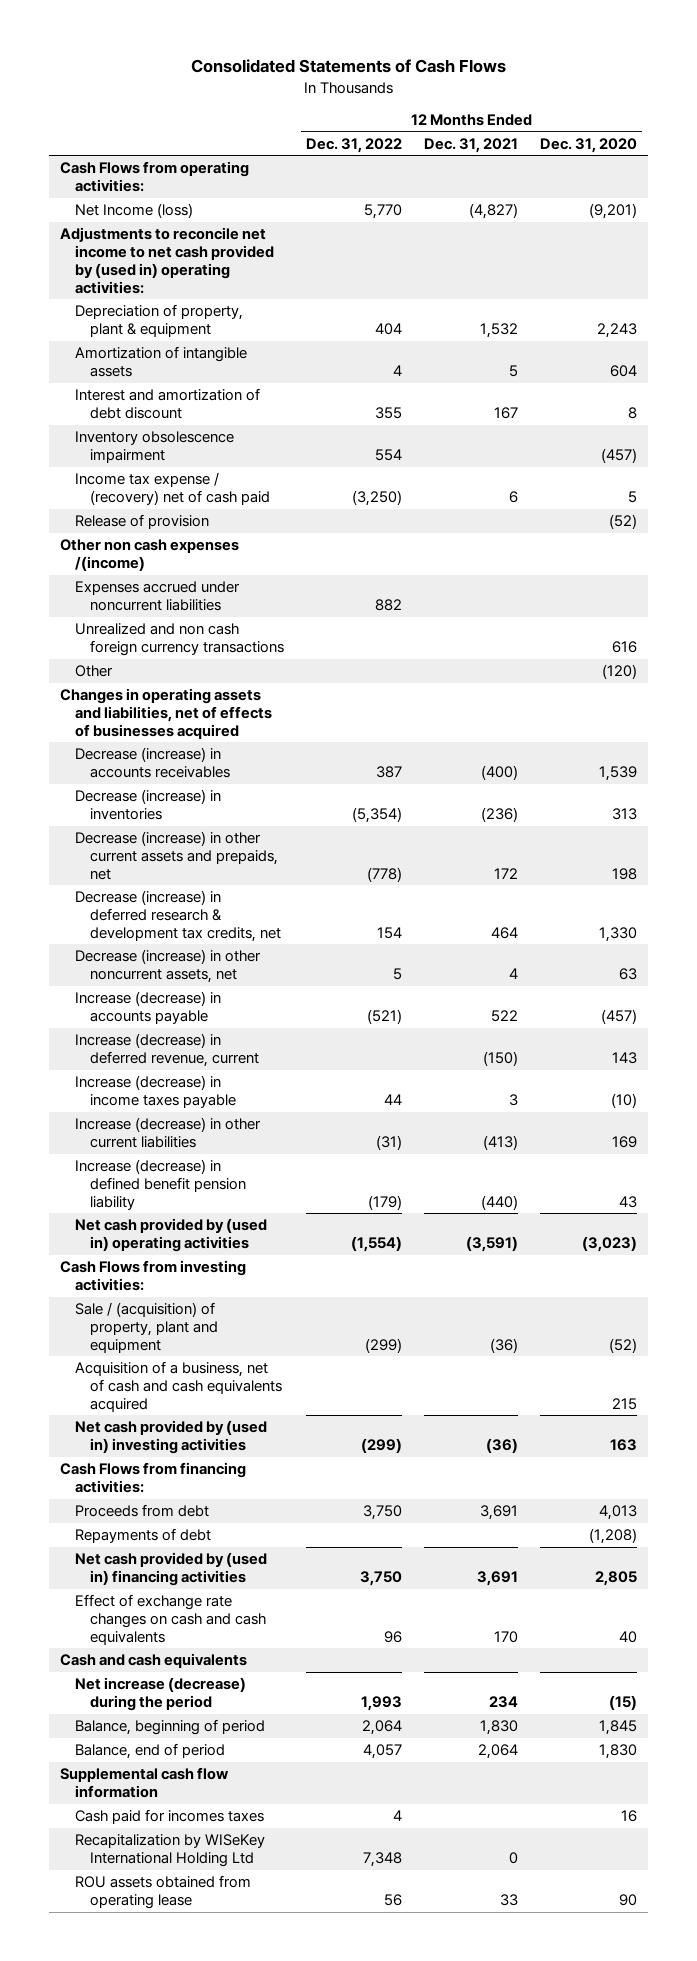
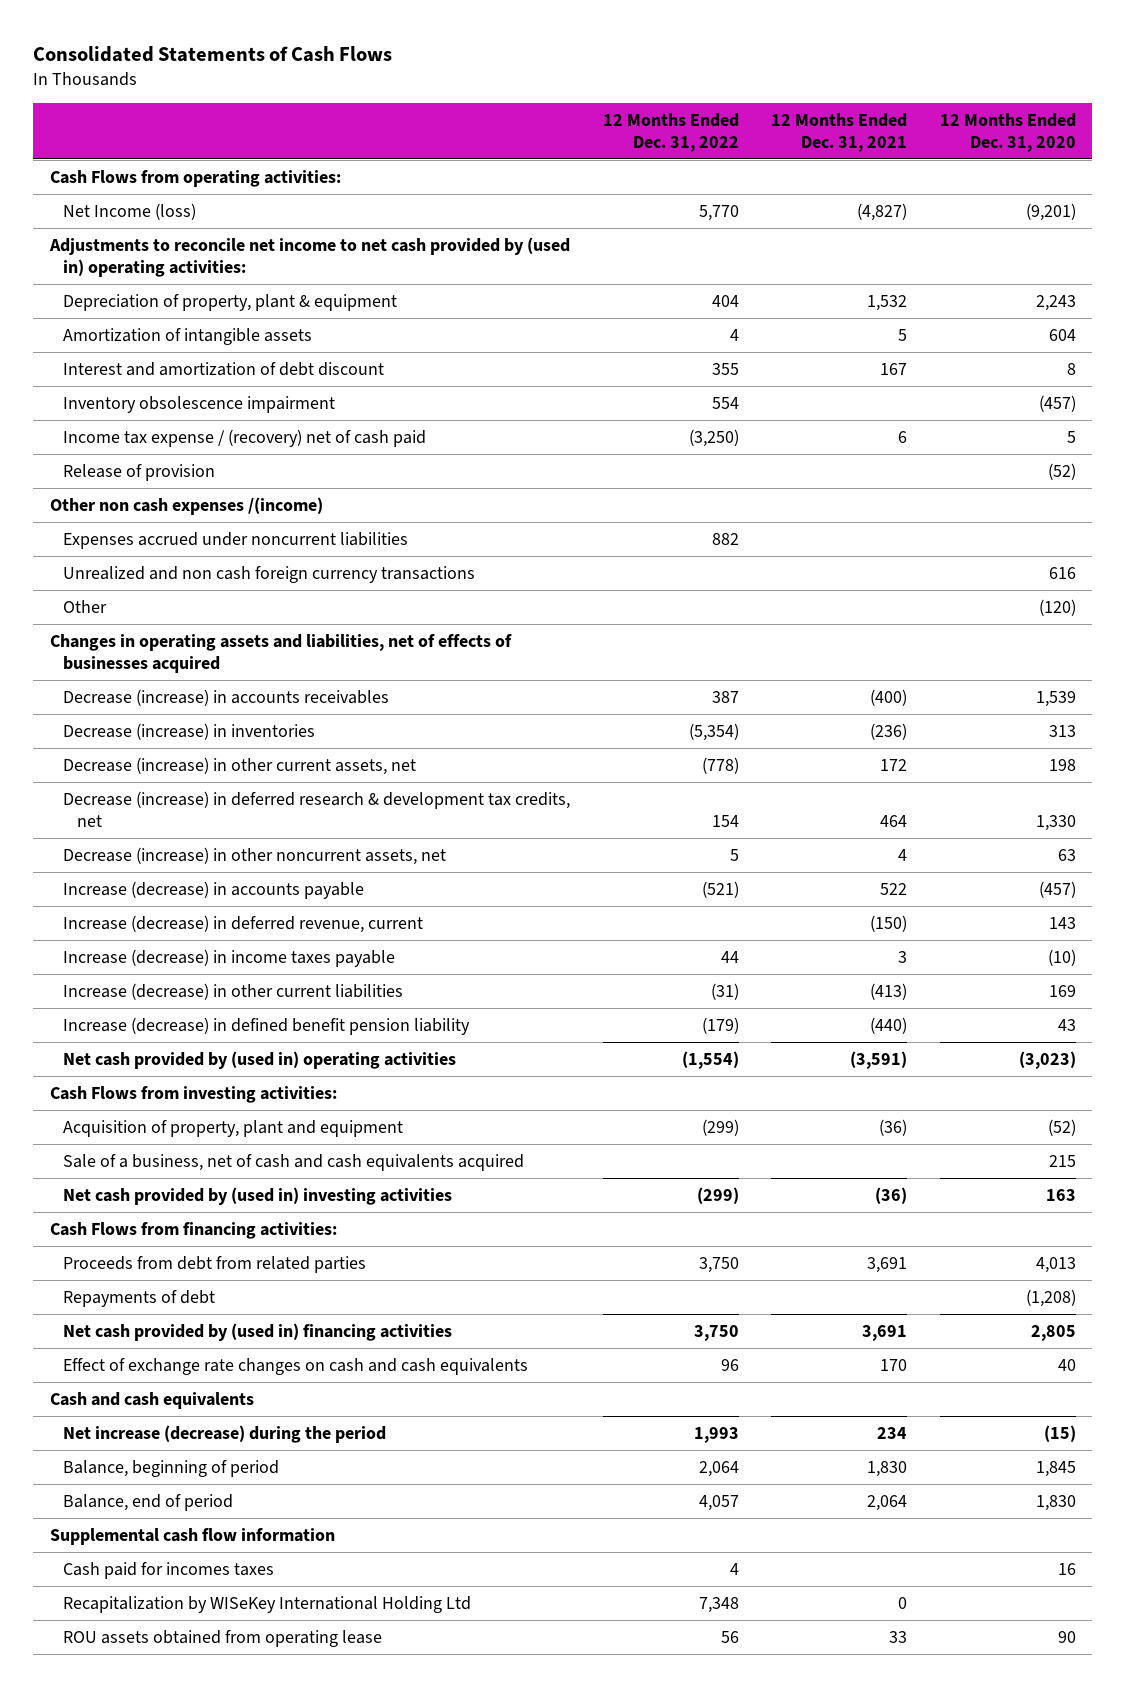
[75,831,279,880] Decrease (increase) in other current assets and prepaids, net -> [63,756,417,775] Decrease (increase) in other current assets, net
[75,1302,219,1353] Sale / (acquisition) of property, plant and equipment -> [63,1119,404,1137] Acquisition of property, plant and equipment
[75,1361,283,1412] Acquisition of a business, net of cash and cash equivalents acquired -> [63,1153,525,1171] Sale of a business, net of cash and cash equivalents acquired
[75,1504,210,1518] Proceeds from debt -> [63,1255,367,1273] Proceeds from debt from related parties

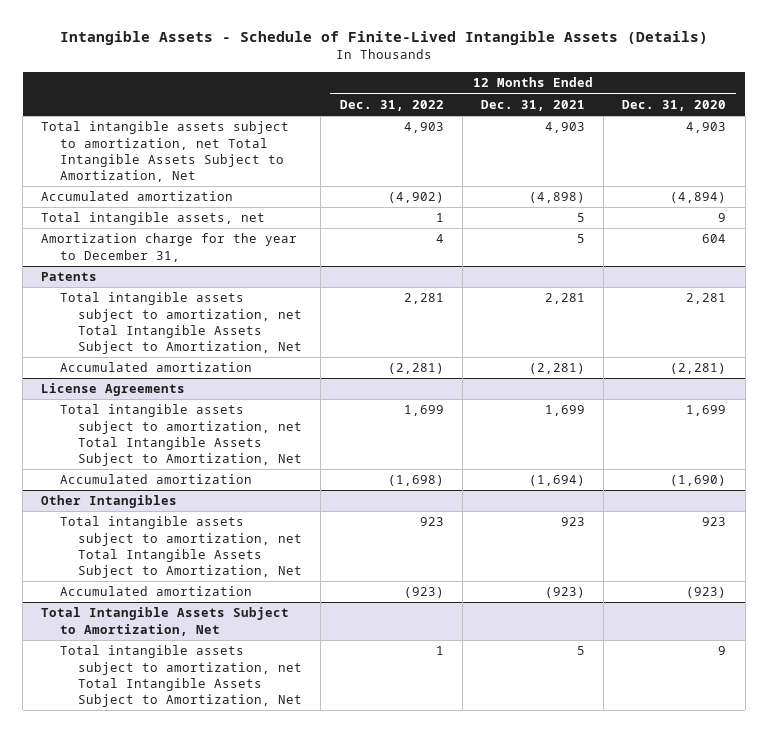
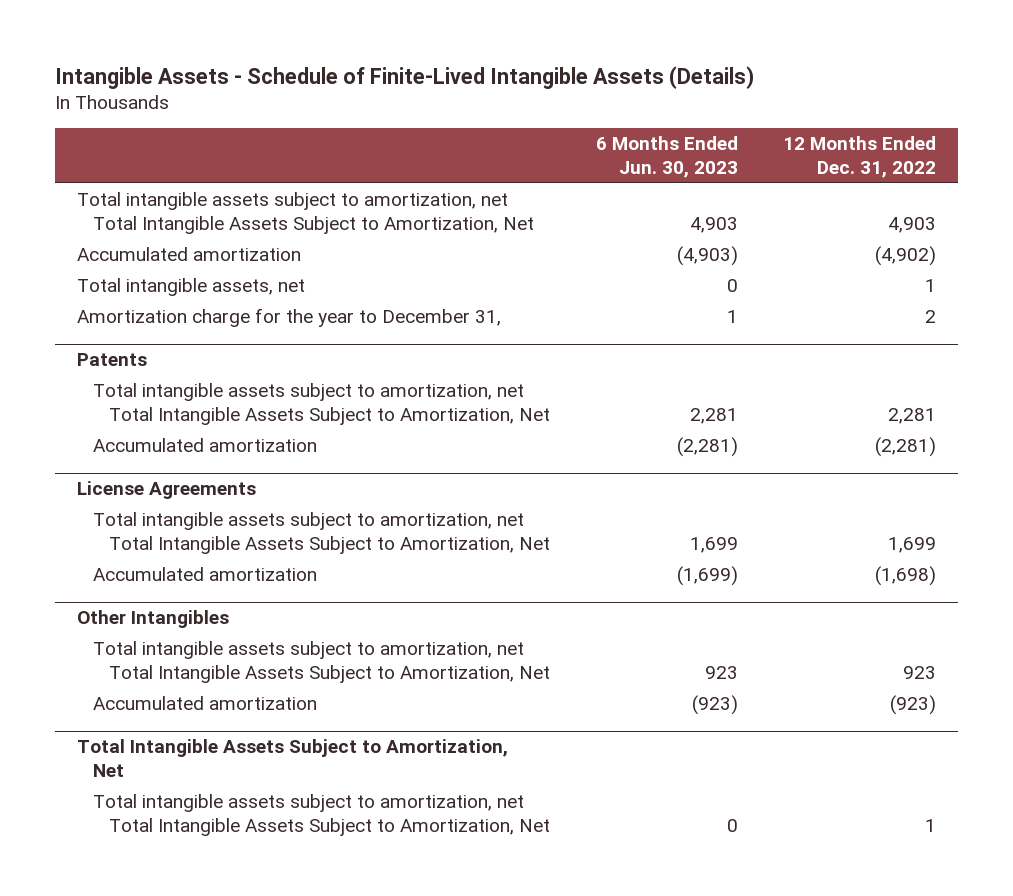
[480,99,585,111] Dec. 31, 2021 -> none
[622,99,727,111] Dec. 31, 2020 -> none
none -> [595,136,738,179] 6 Months Ended Jun. 30, 2023
[435,234,444,244] 4 -> [924,309,936,323] 2

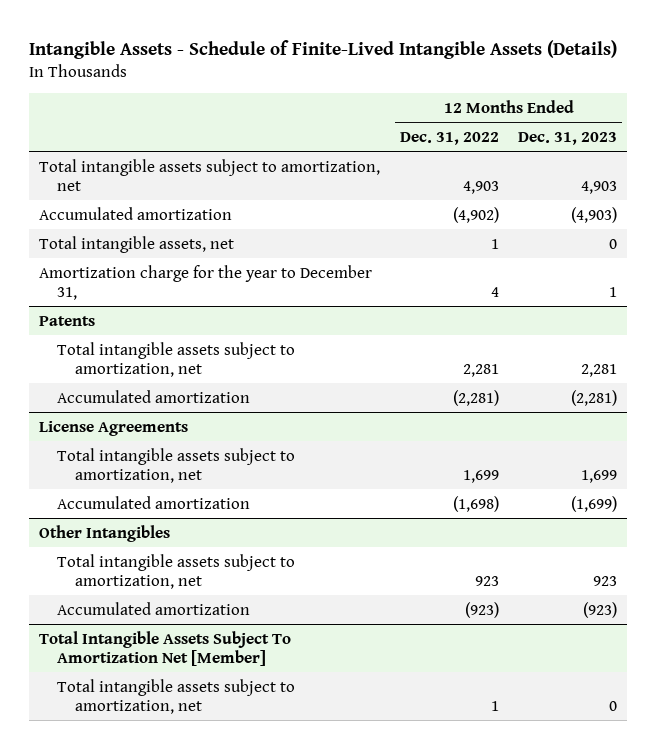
[595,136,738,179] 6 Months Ended Jun. 30, 2023 -> none
none -> [518,131,618,145] Dec. 31, 2023
[77,191,535,235] Total intangible assets subject to amortization, net Total Intangible Assets Subject to Amortization, Net -> [38,158,380,191] Total intangible assets subject to amortization, net
[924,309,936,323] 2 -> [490,286,499,297] 4
[93,382,551,426] Total intangible assets subject to amortization, net Total Intangible Assets Subject to Amortization, Net -> [57,341,296,377] Total intangible assets subject to amortization, net
[93,511,551,555] Total intangible assets subject to amortization, net Total Intangible Assets Subject to Amortization, Net -> [57,447,296,483] Total intangible assets subject to amortization, net
[93,640,551,684] Total intangible assets subject to amortization, net Total Intangible Assets Subject to Amortization, Net -> [57,553,296,589] Total intangible assets subject to amortization, net
[77,738,509,778] Total Intangible Assets Subject to Amortization, Net -> [38,630,291,666] Total Intangible Assets Subject To Amortization Net [Member]
[93,793,551,837] Total intangible assets subject to amortization, net Total Intangible Assets Subject to Amortization, Net -> [57,678,296,714] Total intangible assets subject to amortization, net

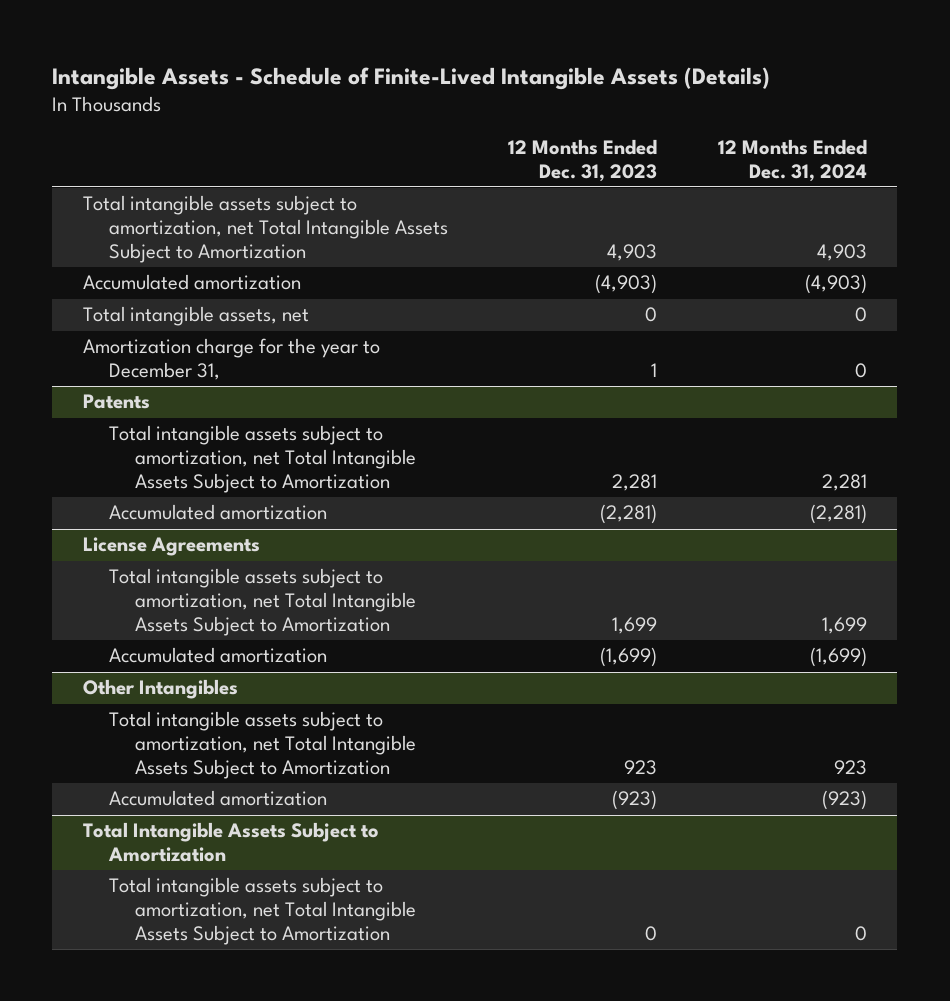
[399,131,499,145] Dec. 31, 2022 -> none
none -> [718,138,868,182] 12 Months Ended Dec. 31, 2024
[38,158,380,191] Total intangible assets subject to amortization, net -> [82,195,448,263] Total intangible assets subject to amortization, net Total Intangible Assets Subject to Amortization
[57,341,296,377] Total intangible assets subject to amortization, net -> [108,425,416,493] Total intangible assets subject to amortization, net Total Intangible Assets Subject to Amortization
[57,447,296,483] Total intangible assets subject to amortization, net -> [108,568,416,636] Total intangible assets subject to amortization, net Total Intangible Assets Subject to Amortization
[57,553,296,589] Total intangible assets subject to amortization, net -> [108,711,416,779] Total intangible assets subject to amortization, net Total Intangible Assets Subject to Amortization
[38,630,291,666] Total Intangible Assets Subject To Amortization Net [Member] -> [82,822,379,863] Total Intangible Assets Subject to Amortization
[57,678,296,714] Total intangible assets subject to amortization, net -> [108,877,416,945] Total intangible assets subject to amortization, net Total Intangible Assets Subject to Amortization

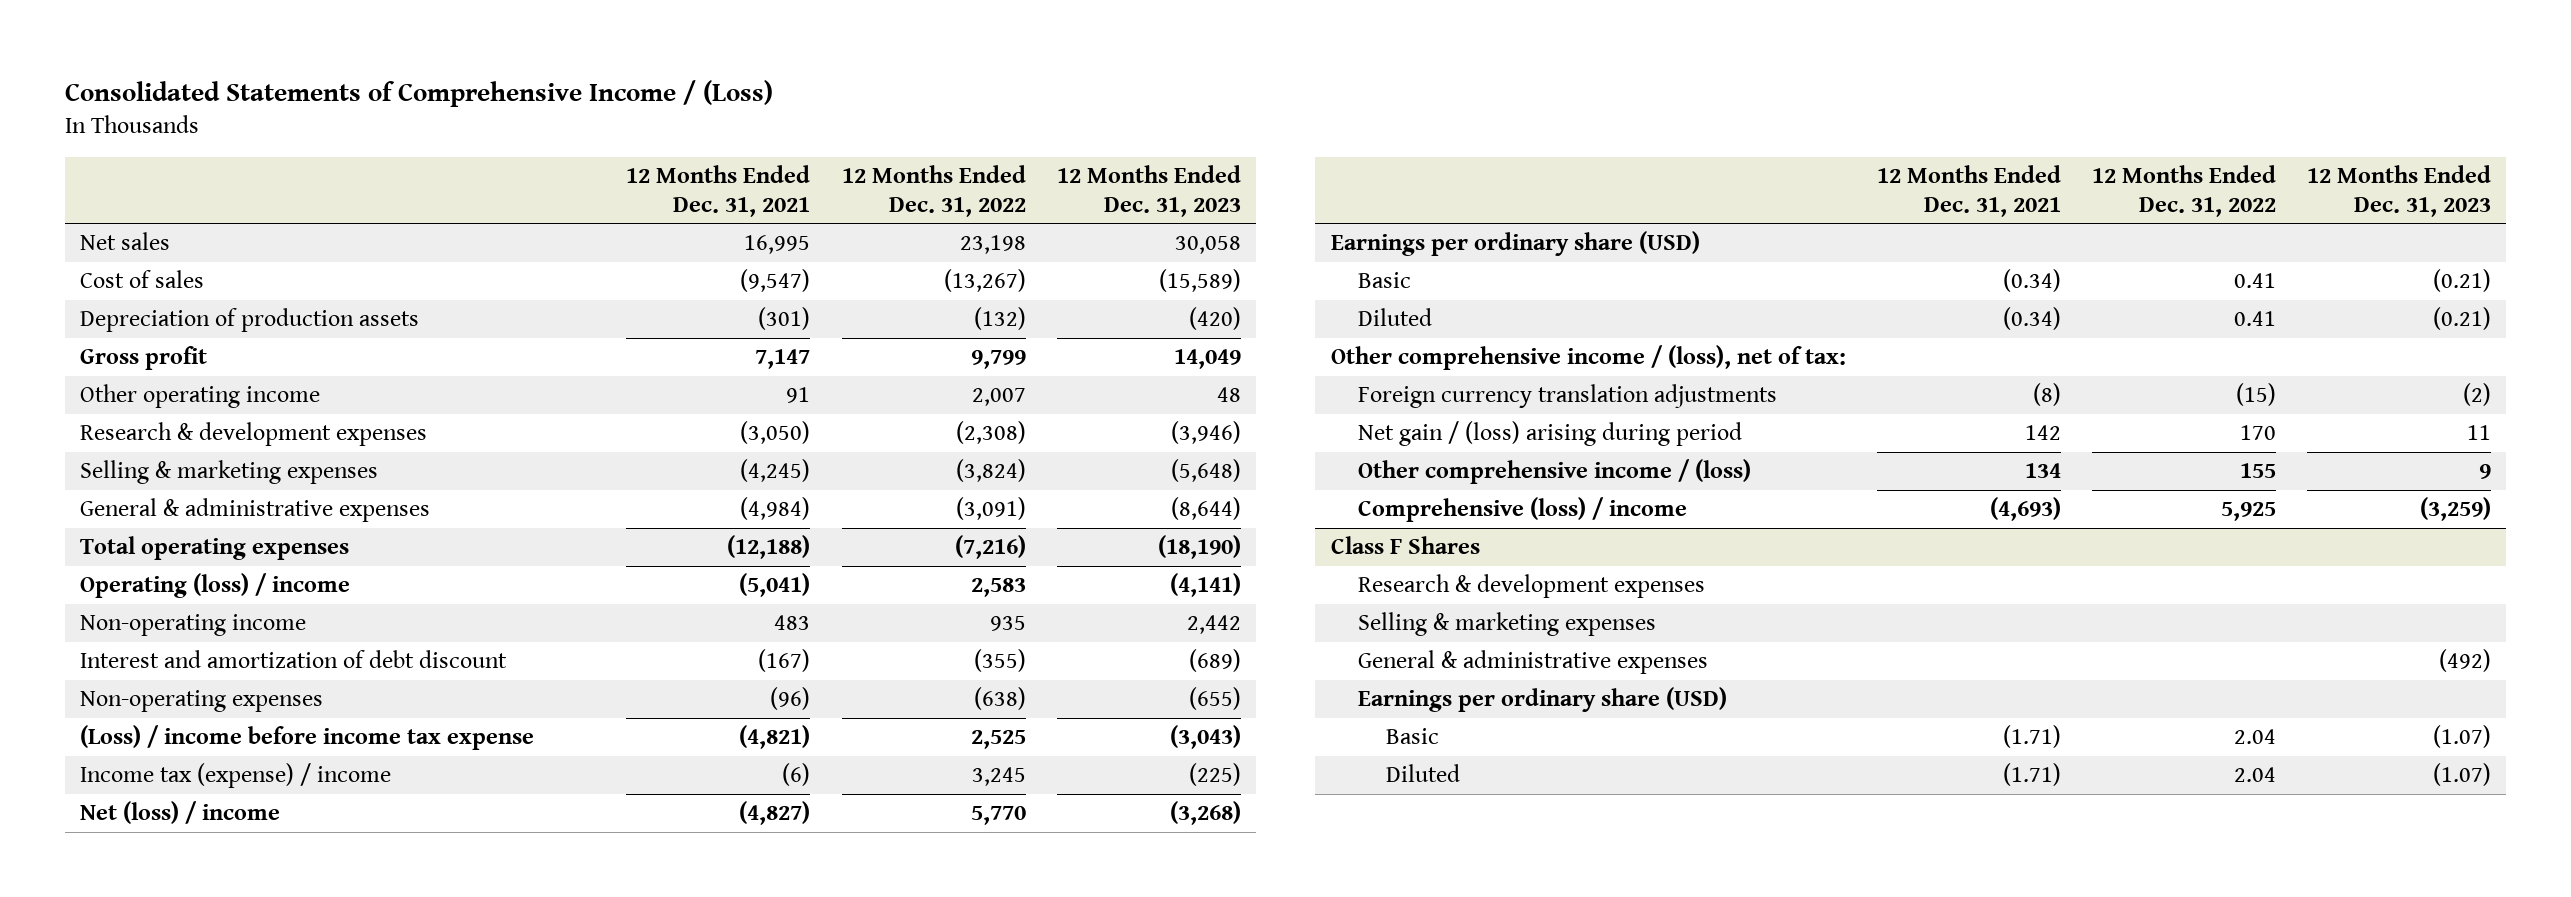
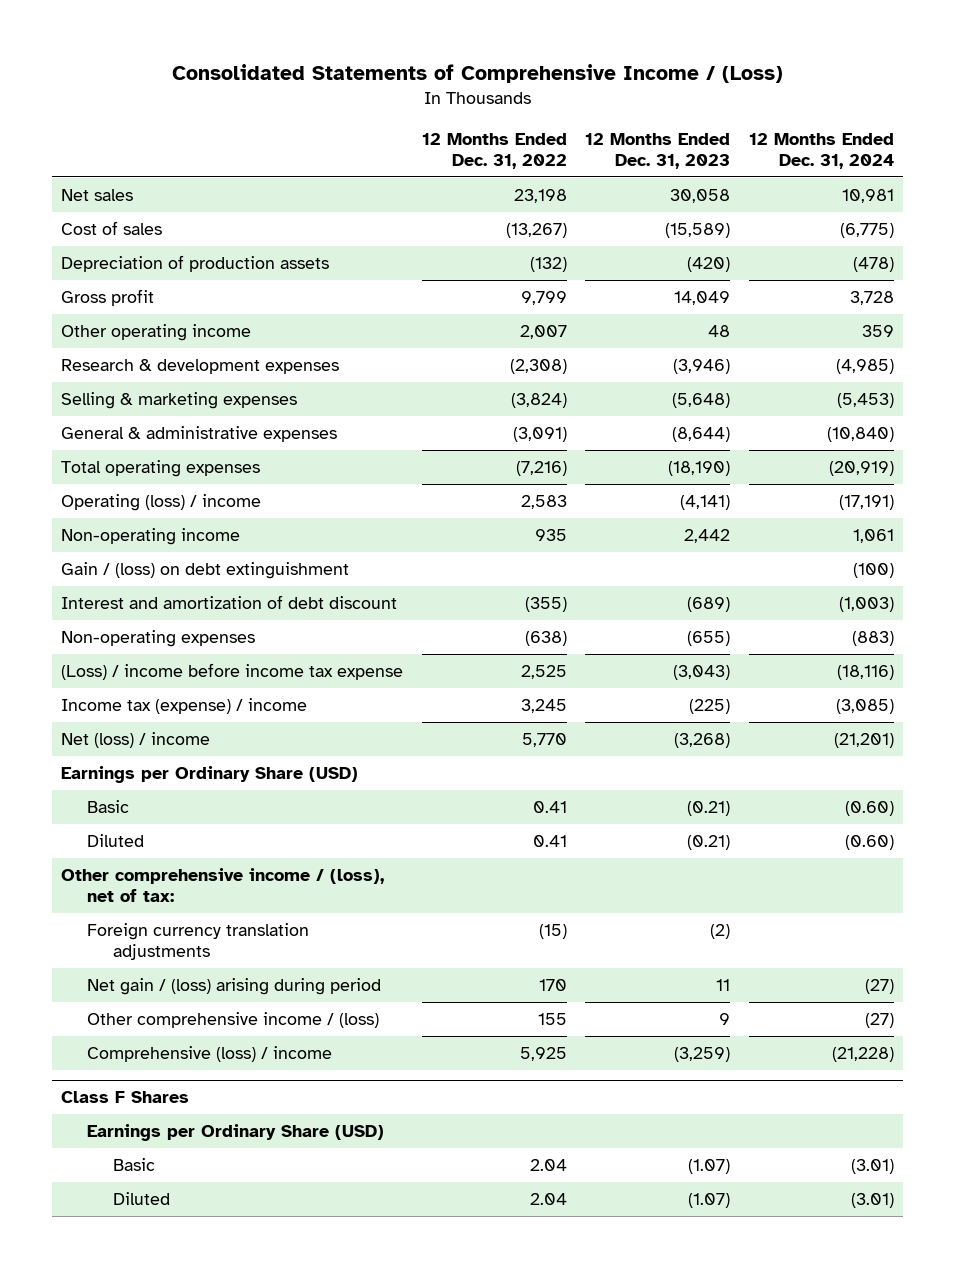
[626,164,811,217] 12 Months Ended Dec. 31, 2021 -> none
none -> [749,133,895,170] 12 Months Ended Dec. 31, 2024
none -> [61,561,350,579] Gain / (loss) on debt extinguishment
[1330,231,1700,257] Earnings per ordinary share (USD) -> [61,765,359,783] Earnings per Ordinary Share (USD)
[1358,574,1706,599] Research & development expenses -> none
[1358,612,1657,637] Selling & marketing expenses -> none
[1358,650,1709,675] General & administrative expenses -> none
[1358,687,1728,713] Earnings per ordinary share (USD) -> [87,1123,385,1141] Earnings per Ordinary Share (USD)

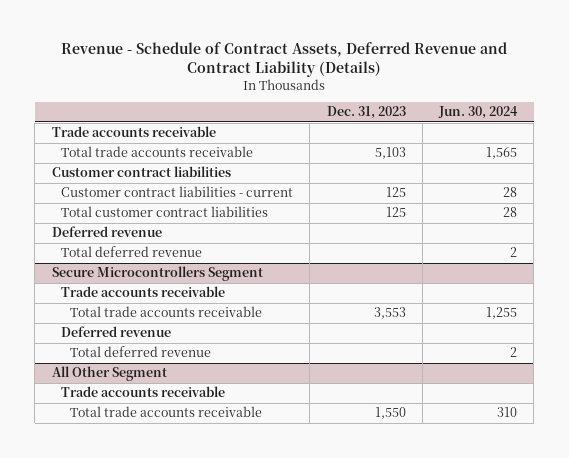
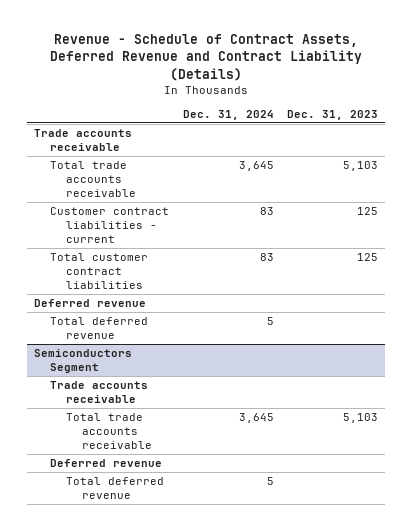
[438,106,519,120] Jun. 30, 2024 -> none
none -> [182,109,274,120] Dec. 31, 2024
[51,166,231,178] Customer contract liabilities -> none
[51,266,263,282] Secure Microcontrollers Segment -> none
none -> [33,348,132,373] Semiconductors Segment
[373,307,406,320] 3,553 -> [343,412,379,423] 5,103
[51,366,167,382] All Other Segment -> none
[60,386,225,398] Trade accounts receivable -> none
[70,406,263,418] Total trade accounts receivable -> none

